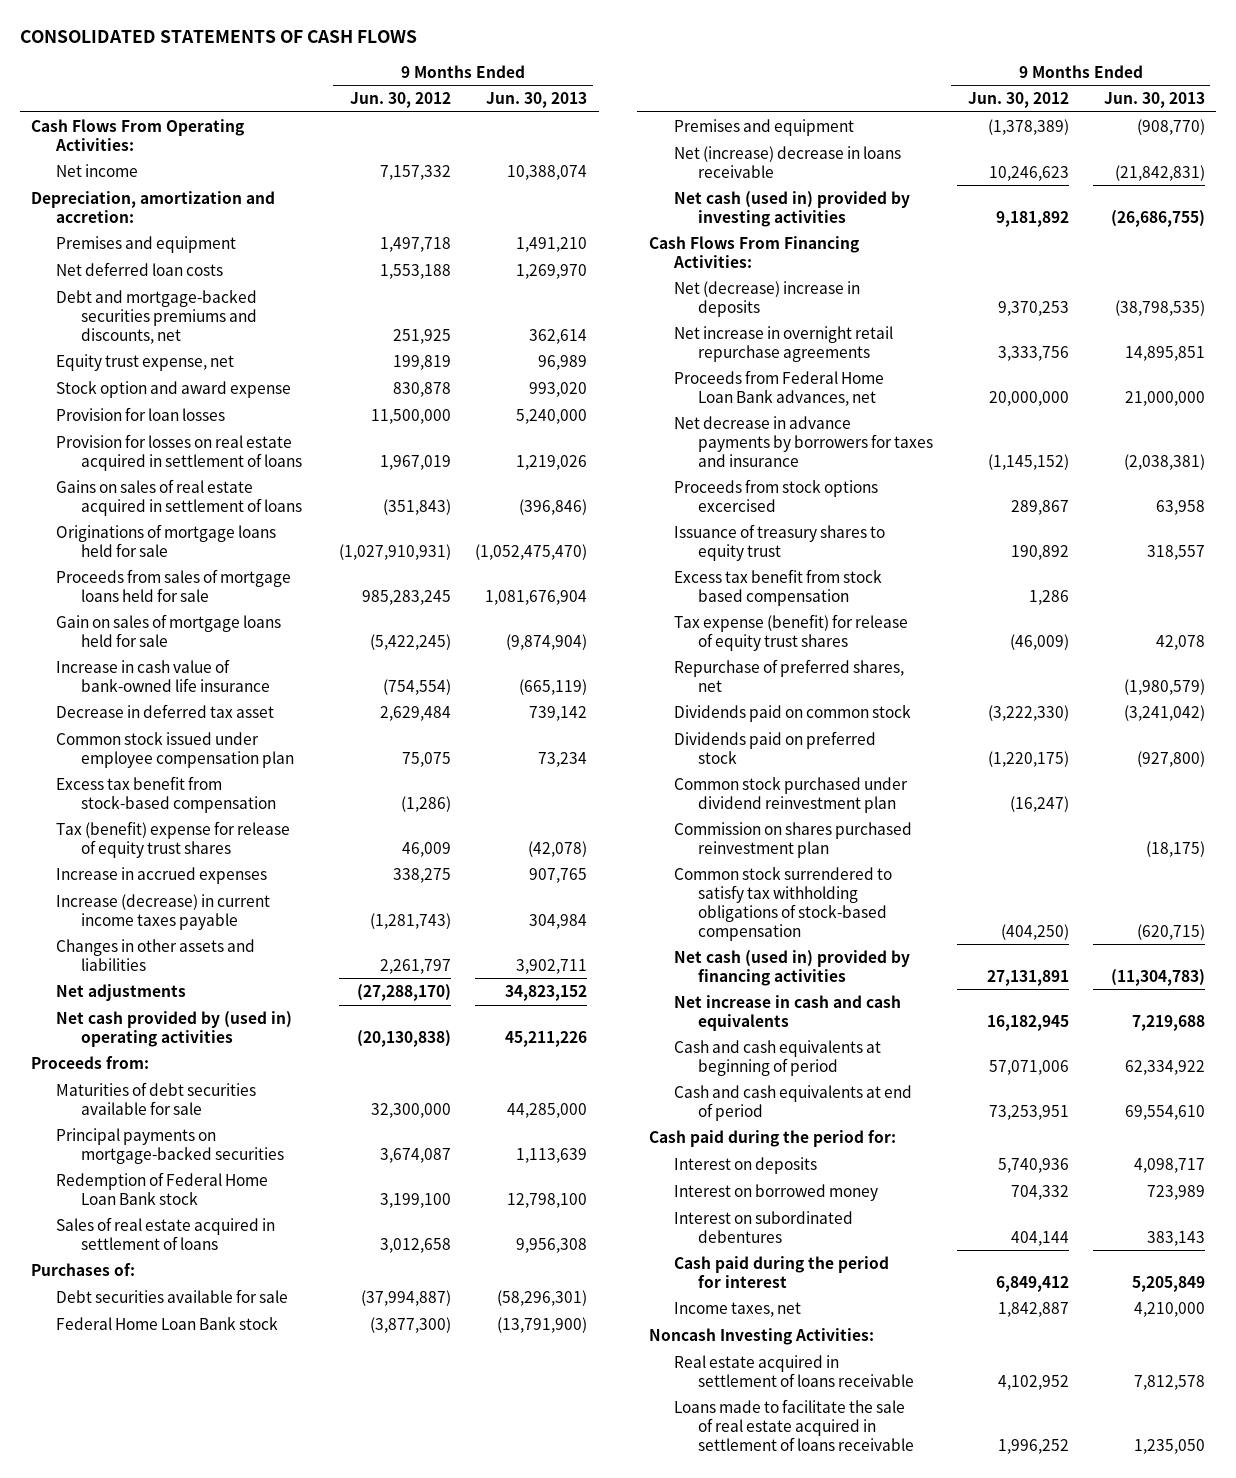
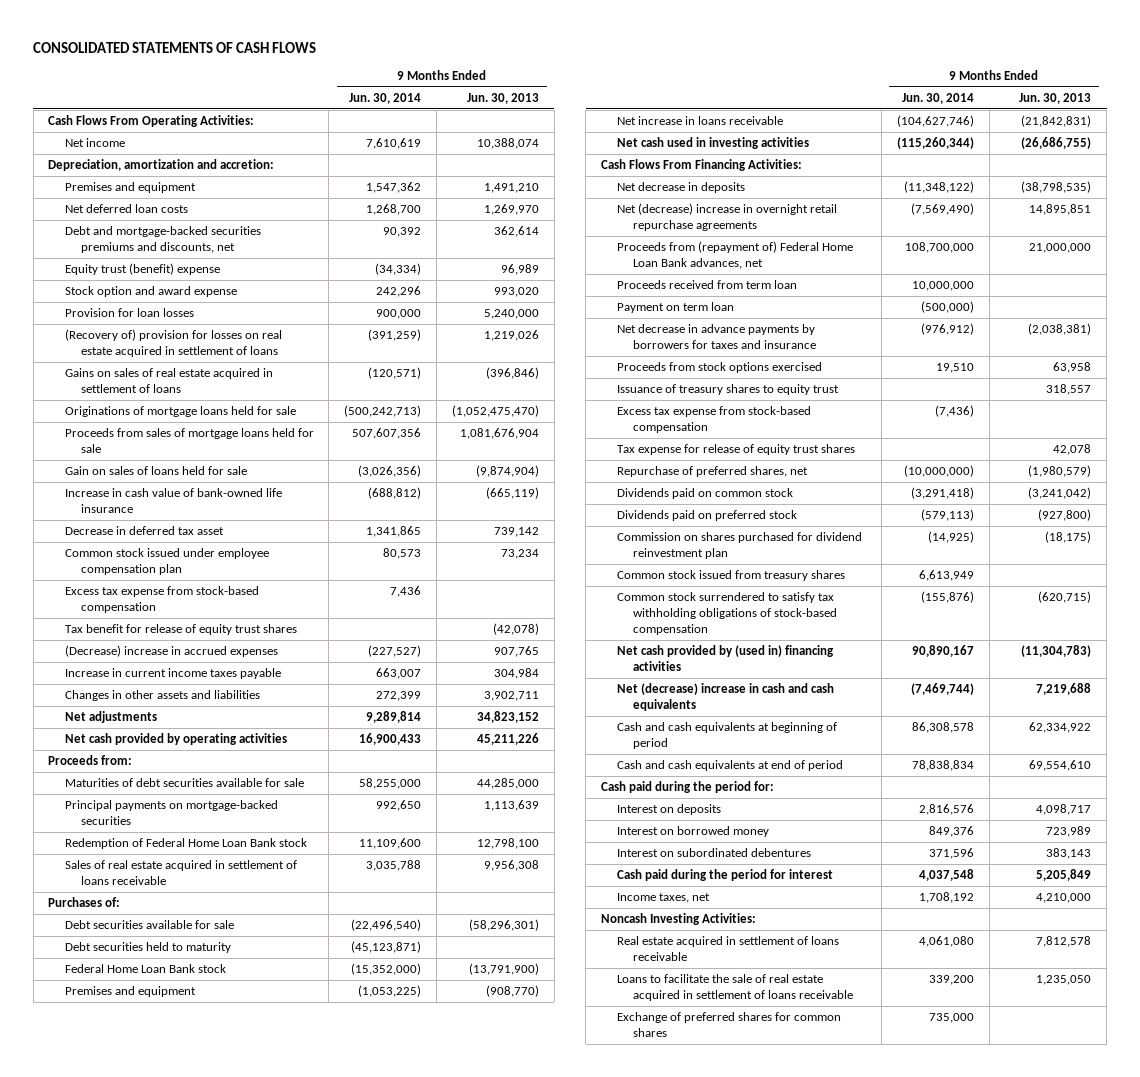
[350,92,452,109] Jun. 30, 2012 -> none
none -> [349,92,422,104] Jun. 30, 2014
[55,353,234,371] Equity trust expense, net -> [64,262,220,275] Equity trust (benefit) expense
[55,433,302,471] Provision for losses on real estate acquired in settlement of loans -> [64,328,282,357] (Recovery of) provision for losses on real estate acquired in settlement of loans
[55,613,281,647] Gain on sales of mortgage loans held for sale -> [64,465,247,475] Gain on sales of loans held for sale
[55,775,276,813] Excess tax benefit from stock-based compensation -> [64,585,259,613] Excess tax expense from stock-based compensation
[55,820,290,858] Tax (benefit) expense for release of equity trust shares -> [64,623,297,635] Tax benefit for release of equity trust shares
[55,866,267,884] Increase in accrued expenses -> [64,644,278,657] (Decrease) increase in accrued expenses
[55,893,270,930] Increase (decrease) in current income taxes payable -> [64,667,281,679] Increase in current income taxes payable
[55,1010,292,1047] Net cash provided by (used in) operating activities -> [64,732,287,745] Net cash provided by operating activities
[55,1216,275,1250] Sales of real estate acquired in settlement of loans -> [64,859,297,885] Sales of real estate acquired in settlement of loans receivable
none -> [64,941,231,953] Debt securities held to maturity
[673,145,901,178] Net (increase) decrease in loans receivable -> [617,115,784,125] Net increase in loans receivable
[673,190,910,227] Net cash (used in) provided by investing activities -> [617,136,810,149] Net cash used in investing activities
[673,280,860,317] Net (decrease) increase in deposits -> [617,181,746,193] Net decrease in deposits
[673,325,893,362] Net increase in overnight retail repurchase agreements -> [617,202,838,231] Net (decrease) increase in overnight retail repurchase agreements
[673,369,884,406] Proceeds from Federal Home Loan Bank advances, net -> [617,240,854,269] Proceeds from (repayment of) Federal Home Loan Bank advances, net
none -> [617,279,798,289] Proceeds received from term loan
none -> [617,301,735,313] Payment on term loan
[673,478,878,512] Proceeds from stock options excercised -> [617,361,823,373] Proceeds from stock options exercised
[673,568,882,606] Excess tax benefit from stock based compensation -> [617,405,812,433] Excess tax expense from stock-based compensation
[673,613,908,651] Tax expense (benefit) for release of equity trust shares -> [617,443,856,455] Tax expense for release of equity trust shares
[673,776,908,813] Common stock purchased under dividend reinvestment plan -> none
[673,821,912,858] Commission on shares purchased reinvestment plan -> [617,531,863,559] Commission on shares purchased for dividend reinvestment plan
none -> [617,569,846,581] Common stock issued from treasury shares
[673,949,910,986] Net cash (used in) provided by financing activities -> [617,644,835,671] Net cash provided by (used in) financing activities
[673,994,901,1031] Net increase in cash and cash equivalents -> [617,682,835,711] Net (decrease) increase in cash and cash equivalents
[673,1398,915,1451] Loans made to facilitate the sale of real estate acquired in settlement of loans receivable -> [617,973,854,1001] Loans to facilitate the sale of real estate acquired in settlement of loans receivable
none -> [617,1011,842,1037] Exchange of preferred shares for common shares

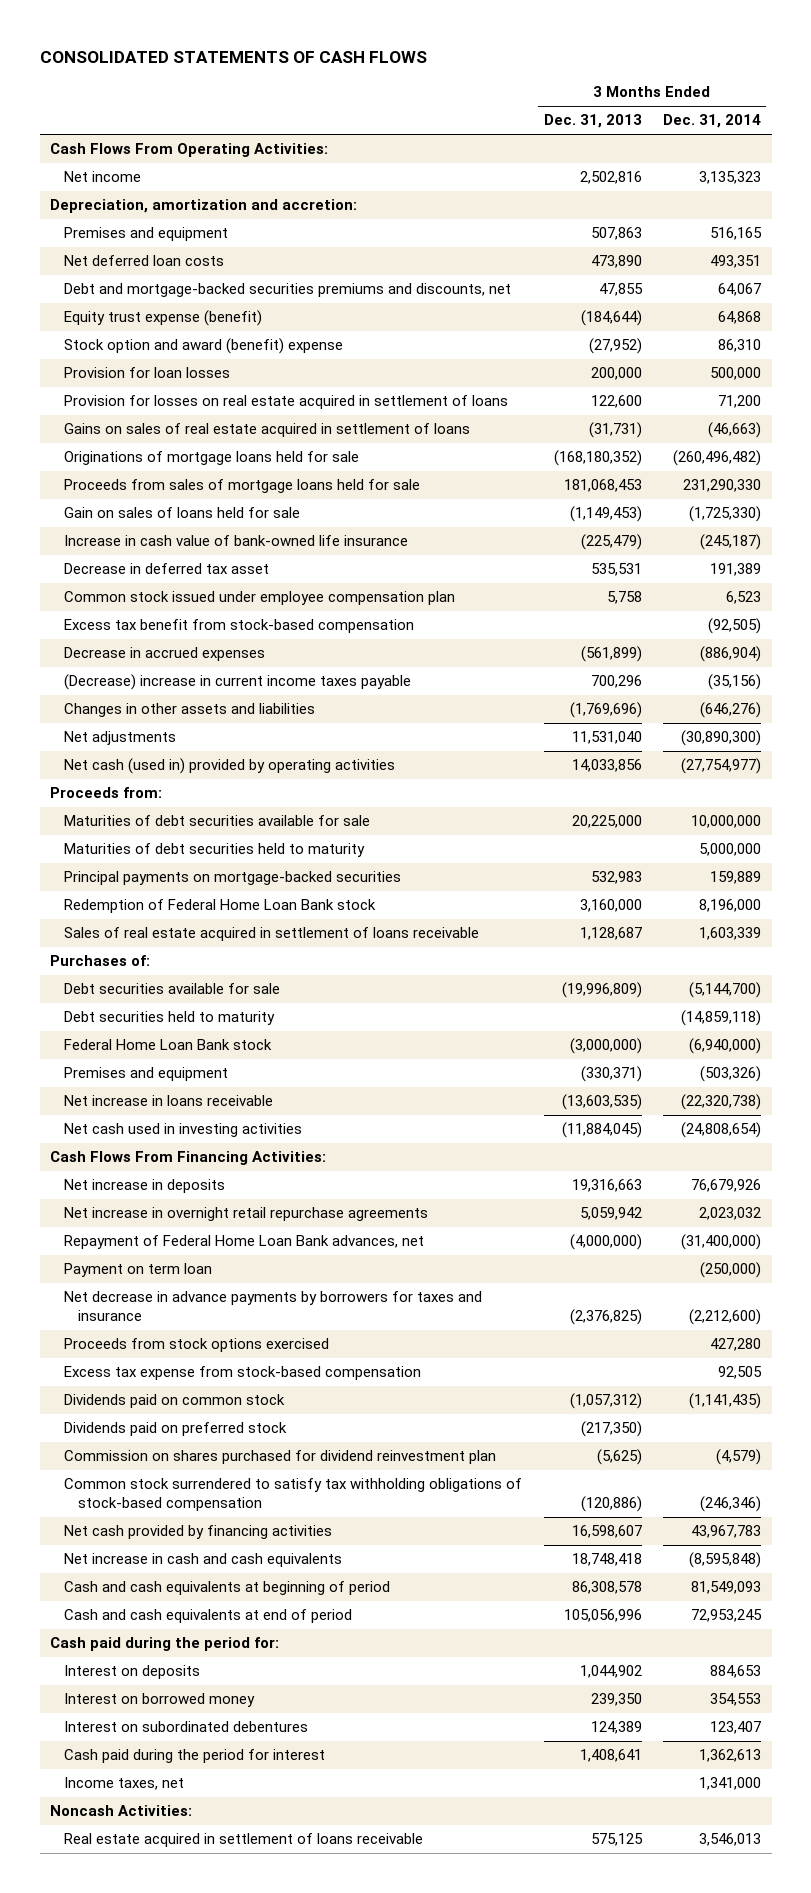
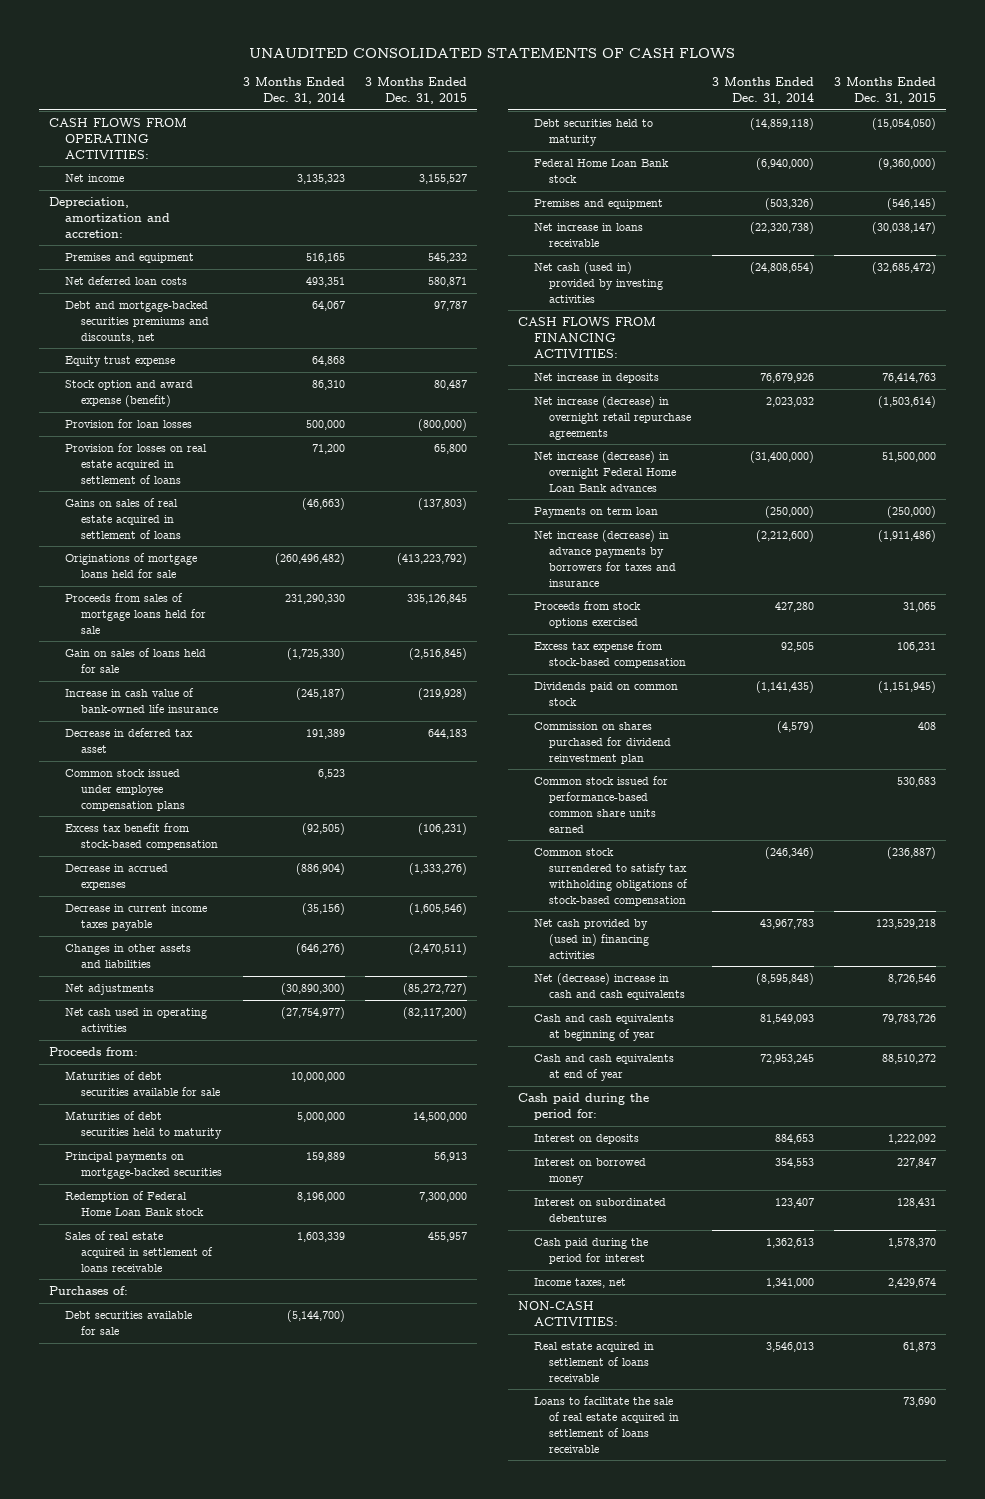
[39,50,427,63] CONSOLIDATED STATEMENTS OF CASH FLOWS -> [249,47,736,58] UNAUDITED CONSOLIDATED STATEMENTS OF CASH FLOWS
[543,114,642,129] Dec. 31, 2013 -> none
none -> [364,77,467,105] 3 Months Ended Dec. 31, 2015
[50,143,329,158] Cash Flows From Operating Activities: -> [48,118,187,159] CASH FLOWS FROM OPERATING ACTIVITIES:
[64,310,263,327] Equity trust expense (benefit) -> [64,356,175,368] Equity trust expense
[64,338,344,355] Stock option and award (benefit) expense -> [64,380,193,407] Stock option and award expense (benefit)
[64,591,456,606] Common stock issued under employee compensation plan -> [64,769,185,811] Common stock issued under employee compensation plans
[64,674,412,691] (Decrease) increase in current income taxes payable -> [64,904,207,931] Decrease in current income taxes payable
[64,758,396,775] Net cash (used in) provided by operating activities -> [64,1008,207,1032] Net cash used in operating activities
[64,1123,303,1138] Net cash used in investing activities -> [533,262,664,303] Net cash (used in) provided by investing activities
[50,1151,327,1166] Cash Flows From Financing Activities: -> [517,317,656,358] CASH FLOWS FROM FINANCING ACTIVITIES:
[64,1207,429,1222] Net increase in overnight retail repurchase agreements -> [533,396,692,440] Net increase (decrease) in overnight retail repurchase agreements
[64,1235,425,1250] Repayment of Federal Home Loan Bank advances, net -> [533,451,677,492] Net increase (decrease) in overnight Federal Home Loan Bank advances
[64,1263,213,1278] Payment on term loan -> [533,507,658,519] Payments on term loan
[64,1291,483,1322] Net decrease in advance payments by borrowers for taxes and insurance -> [533,530,677,587] Net increase (decrease) in advance payments by borrowers for taxes and insurance
[64,1422,288,1437] Dividends paid on preferred stock -> none
none -> [533,776,668,833] Common stock issued for performance-based common share units earned
[64,1525,333,1540] Net cash provided by financing activities -> [533,919,650,959] Net cash provided by (used in) financing activities
[64,1553,343,1568] Net increase in cash and cash equivalents -> [533,973,686,1000] Net (decrease) increase in cash and cash equivalents
[64,1581,391,1596] Cash and cash equivalents at beginning of period -> [533,1014,674,1041] Cash and cash equivalents at beginning of year
[64,1609,353,1624] Cash and cash equivalents at end of period -> [533,1054,674,1081] Cash and cash equivalents at end of year
[50,1805,193,1817] Noncash Activities: -> [517,1301,618,1326] NON-CASH ACTIVITIES:
none -> [533,1396,680,1453] Loans to facilitate the sale of real estate acquired in settlement of loans receivable

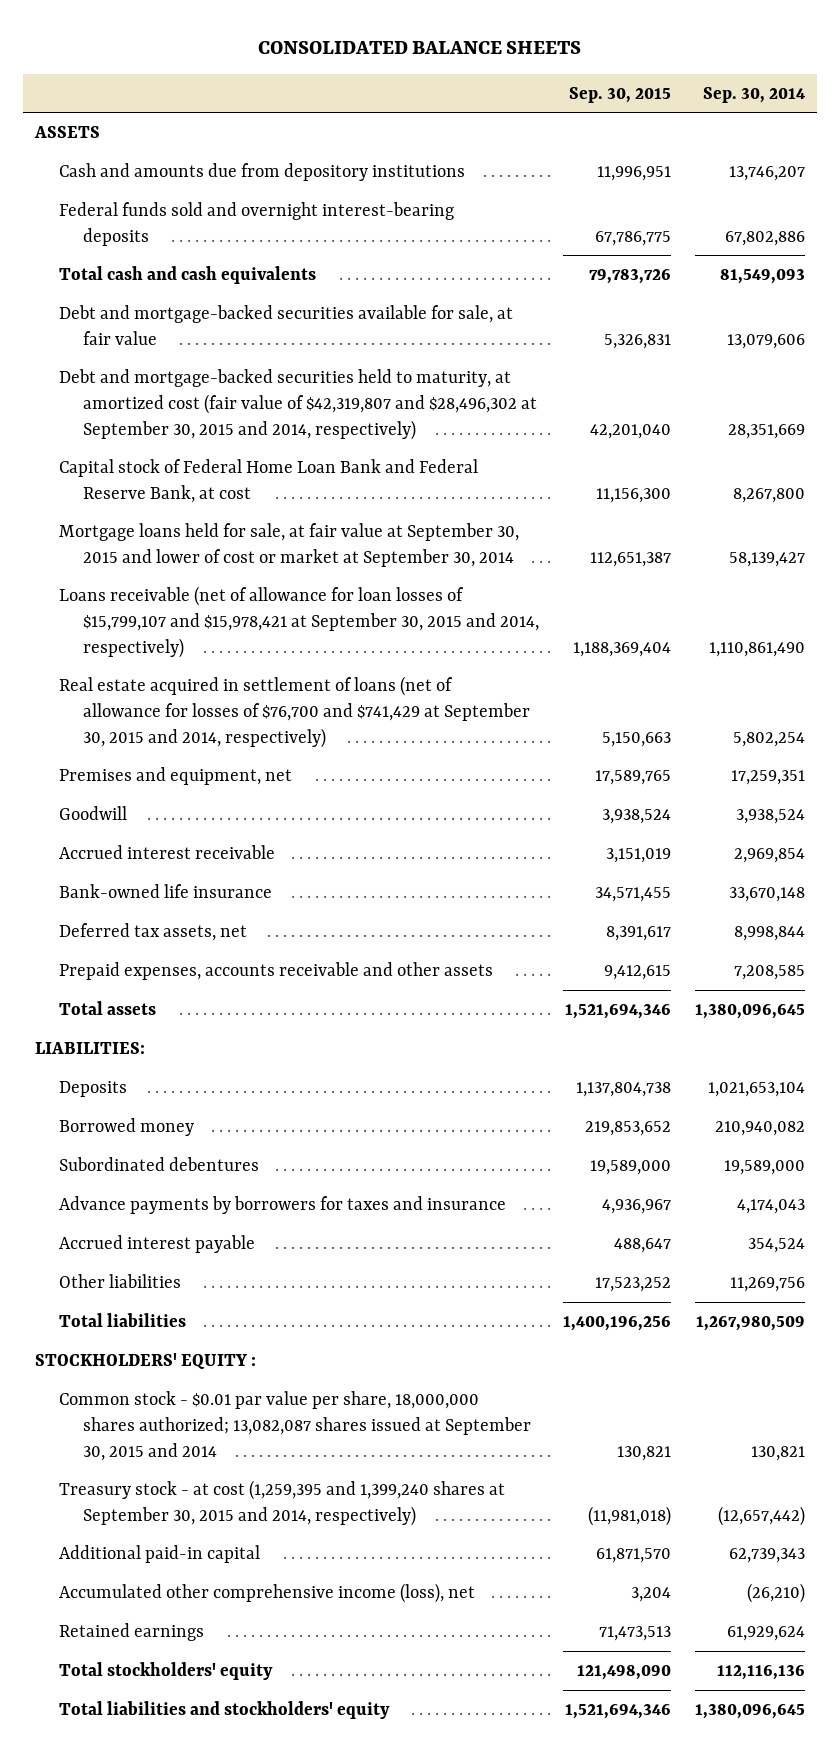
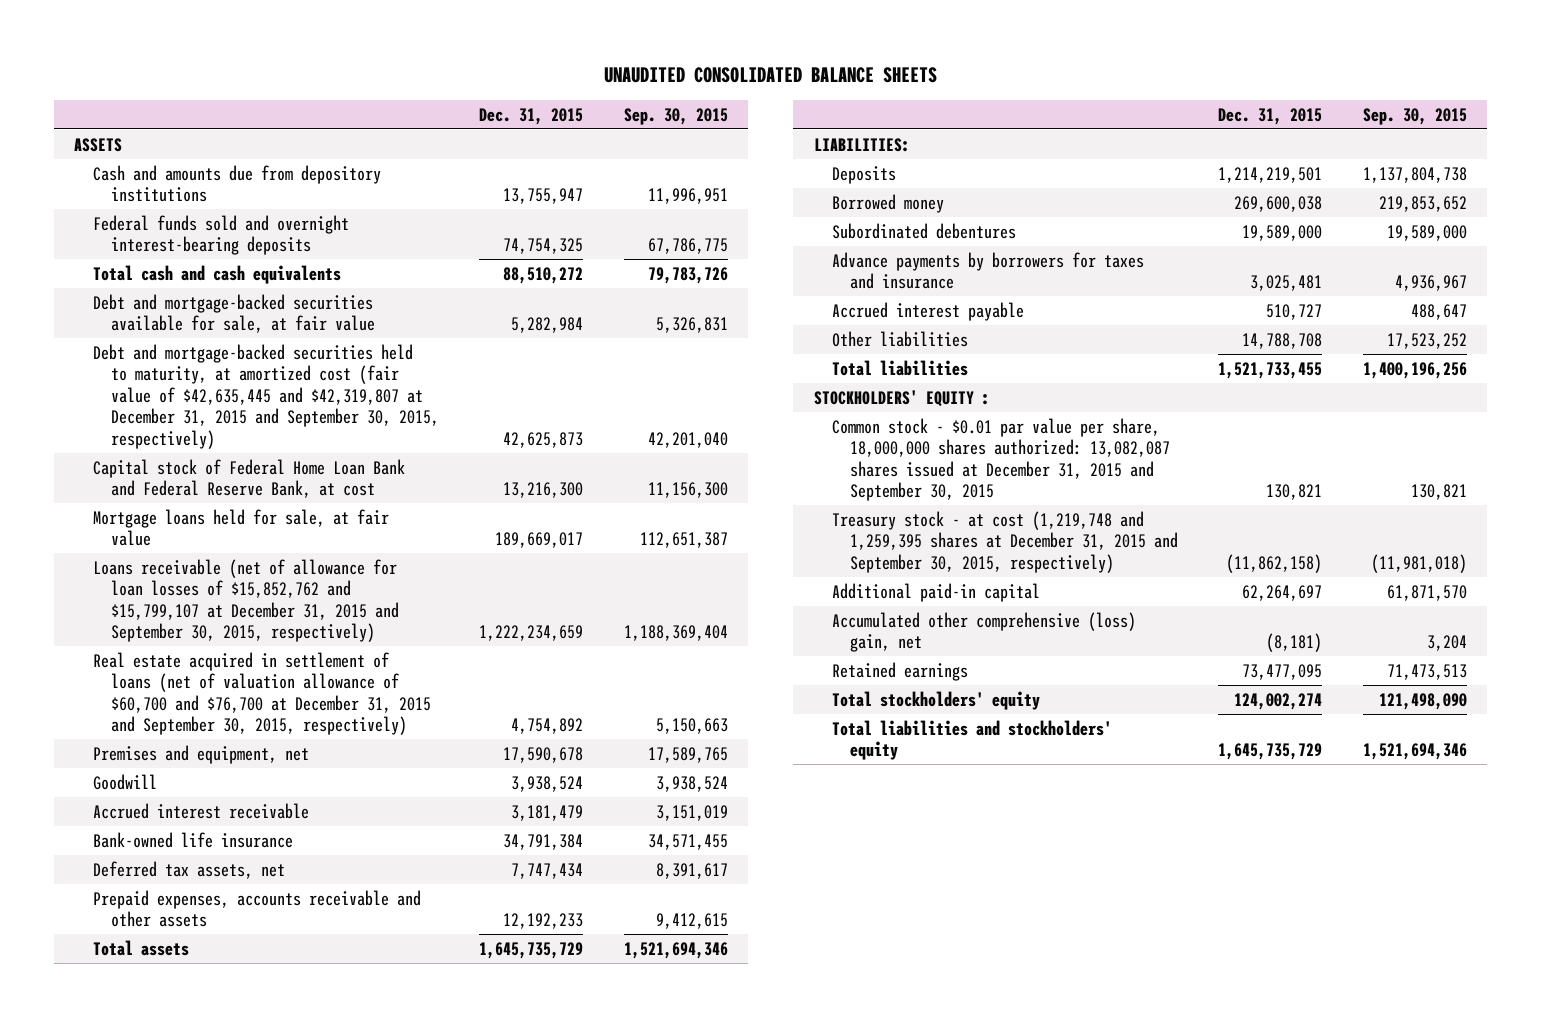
[257,40,581,54] CONSOLIDATED BALANCE SHEETS -> [603,67,937,84] UNAUDITED CONSOLIDATED BALANCE SHEETS
[703,86,806,103] Sep. 30, 2014 -> none
none -> [479,108,584,126] Dec. 31, 2015
[58,368,538,440] Debt and mortgage-backed securities held to maturity, at amortized cost (fair value of $42,319,807 and $28,496,302 at September 30, 2015 and 2014, respectively) -> [92,343,439,449] Debt and mortgage-backed securities held to maturity, at amortized cost (fair value of $42,635,445 and $42,319,807 at December 31, 2015 and September 30, 2015, respectively)
[58,522,519,567] Mortgage loans held for sale, at fair value at September 30, 2015 and lower of cost or market at September 30, 2014 -> [92,508,389,547] Mortgage loans held for sale, at fair value
[58,585,540,658] Loans receivable (net of allowance for loan losses of $15,799,107 and $15,978,421 at September 30, 2015 and 2014, respectively) -> [92,558,399,643] Loans receivable (net of allowance for loan losses of $15,852,762 and $15,799,107 at December 31, 2015 and September 30, 2015, respectively)
[58,675,531,748] Real estate acquired in settlement of loans (net of allowance for losses of $76,700 and $741,429 at September 30, 2015 and 2014, respectively) -> [92,651,431,736] Real estate acquired in settlement of loans (net of valuation allowance of $60,700 and $76,700 at December 31, 2015 and September 30, 2015, respectively)
[58,1390,532,1461] Common stock - $0.01 par value per share, 18,000,000 shares authorized; 13,082,087 shares issued at September 30, 2015 and 2014 -> [831,417,1170,502] Common stock - $0.01 par value per share, 18,000,000 shares authorized: 13,082,087 shares issued at December 31, 2015 and September 30, 2015
[58,1479,505,1526] Treasury stock - at cost (1,259,395 and 1,399,240 shares at September 30, 2015 and 2014, respectively) -> [831,510,1178,573] Treasury stock - at cost (1,219,748 and 1,259,395 shares at December 31, 2015 and September 30, 2015, respectively)
[58,1582,475,1603] Accumulated other comprehensive income (loss), net -> [831,611,1136,653] Accumulated other comprehensive (loss) gain, net

